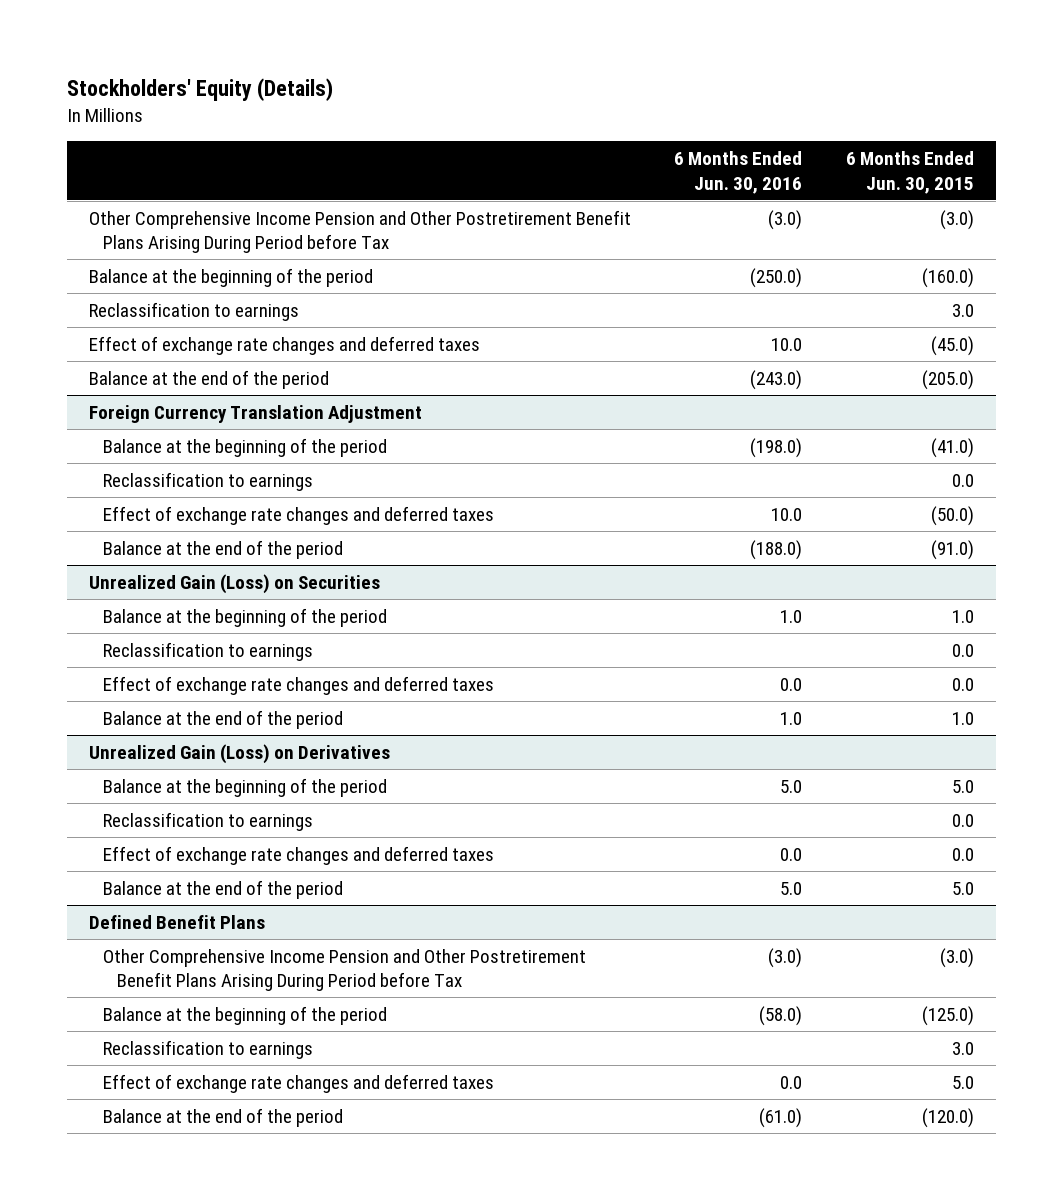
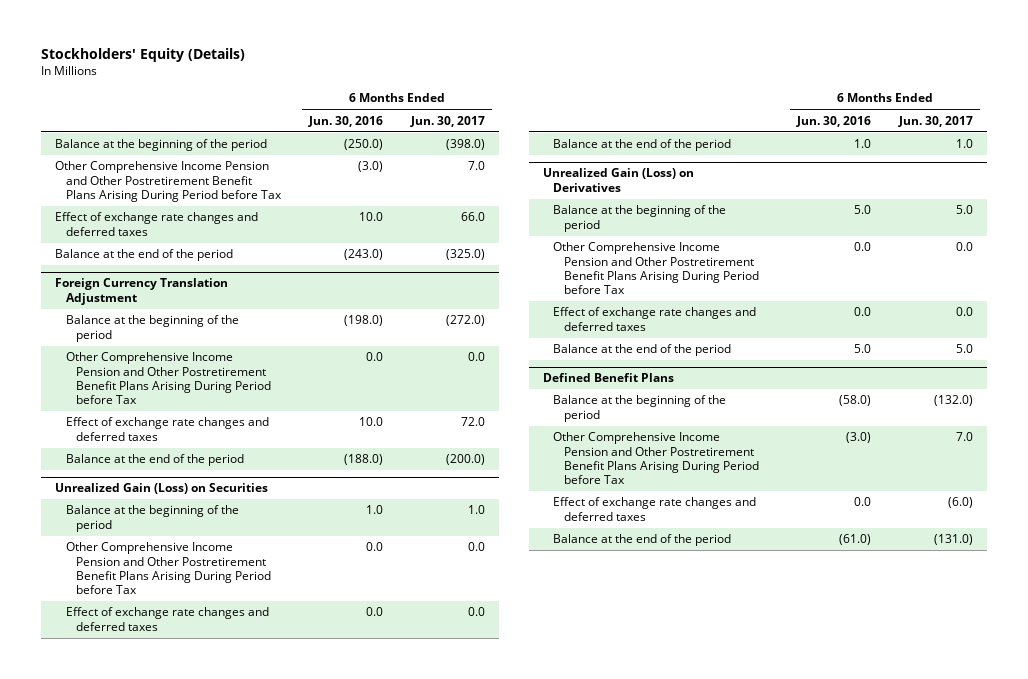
[846,150,975,194] 6 Months Ended Jun. 30, 2015 -> none
none -> [410,115,486,127] Jun. 30, 2017
[88,301,299,321] Reclassification to earnings -> none
[88,209,631,254] Other Comprehensive Income Pension and Other Postretirement Benefit Plans Arising During Period before Tax -> [55,161,282,202] Other Comprehensive Income Pension and Other Postretirement Benefit Plans Arising During Period before Tax
[102,471,313,491] Reclassification to earnings -> none
none -> [65,352,272,404] Other Comprehensive Income Pension and Other Postretirement Benefit Plans Arising During Period before Tax
[102,641,313,661] Reclassification to earnings -> none
none -> [65,542,272,594] Other Comprehensive Income Pension and Other Postretirement Benefit Plans Arising During Period before Tax
[102,811,313,831] Reclassification to earnings -> none
none -> [553,242,759,294] Other Comprehensive Income Pension and Other Postretirement Benefit Plans Arising During Period before Tax
[102,1039,313,1059] Reclassification to earnings -> none
[102,948,586,992] Other Comprehensive Income Pension and Other Postretirement Benefit Plans Arising During Period before Tax -> [553,432,759,484] Other Comprehensive Income Pension and Other Postretirement Benefit Plans Arising During Period before Tax

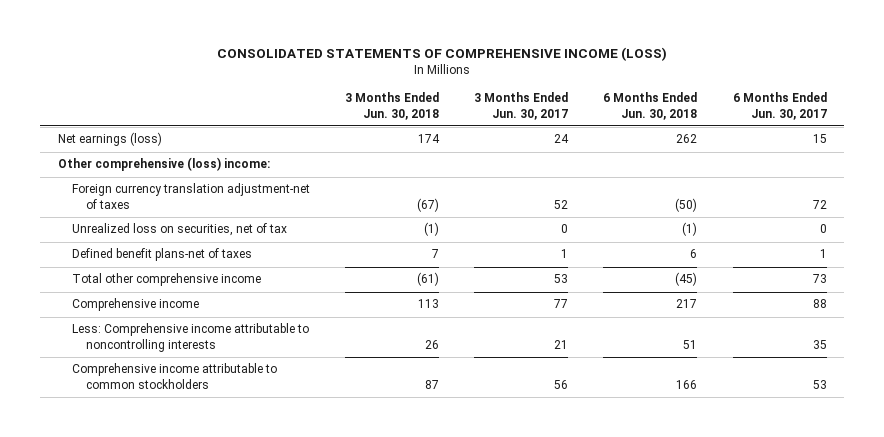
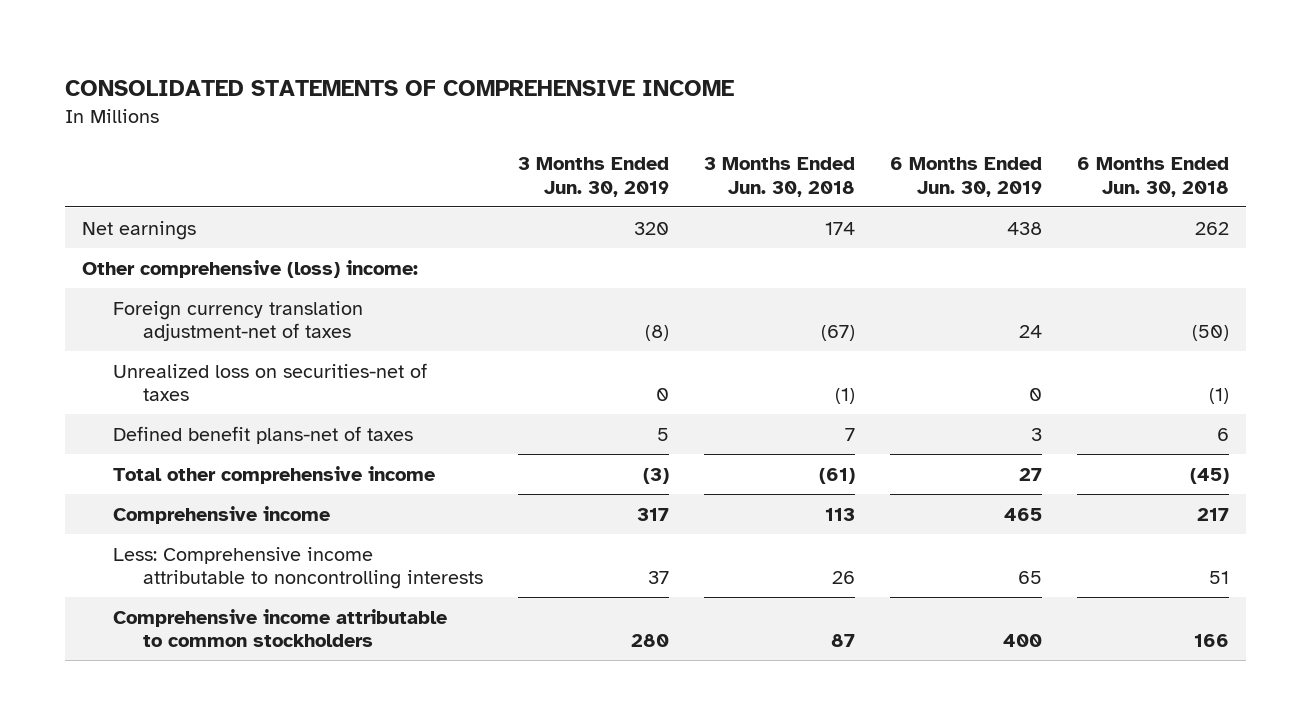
[217,47,668,62] CONSOLIDATED STATEMENTS OF COMPREHENSIVE INCOME (LOSS) -> [64,80,734,97] CONSOLIDATED STATEMENTS OF COMPREHENSIVE INCOME
[474,92,569,120] 3 Months Ended Jun. 30, 2017 -> none
[732,92,827,120] 6 Months Ended Jun. 30, 2017 -> none
none -> [518,157,670,197] 3 Months Ended Jun. 30, 2019
none -> [889,157,1042,197] 6 Months Ended Jun. 30, 2019
[57,132,162,147] Net earnings (loss) -> [82,220,197,240] Net earnings
[71,223,287,237] Unrealized loss on securities, net of tax -> [112,362,427,402] Unrealized loss on securities-net of taxes

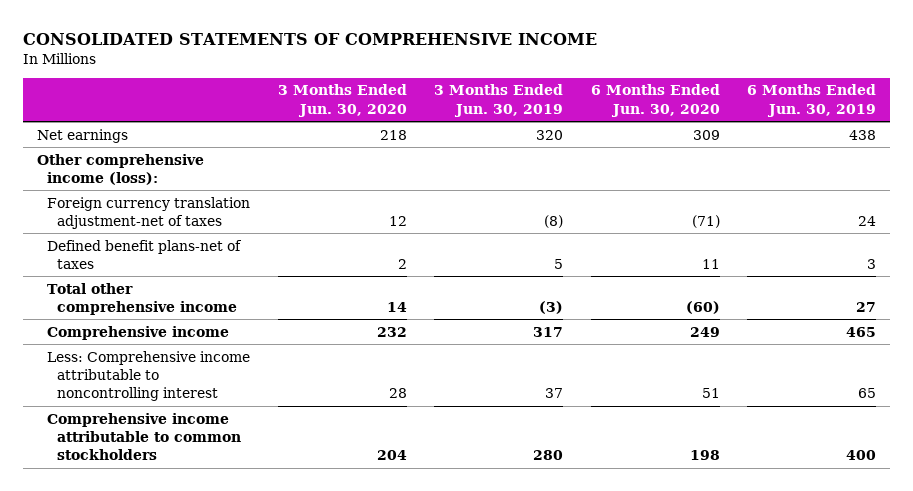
[703,157,855,197] 3 Months Ended Jun. 30, 2018 -> none
[1076,157,1229,197] 6 Months Ended Jun. 30, 2018 -> none
none -> [277,84,407,117] 3 Months Ended Jun. 30, 2020
none -> [590,84,720,117] 6 Months Ended Jun. 30, 2020
[82,259,419,278] Other comprehensive (loss) income: -> [36,153,204,185] Other comprehensive income (loss):
[112,362,427,402] Unrealized loss on securities-net of taxes -> none
[112,546,484,590] Less: Comprehensive income attributable to noncontrolling interests -> [46,350,250,402] Less: Comprehensive income attributable to noncontrolling interest

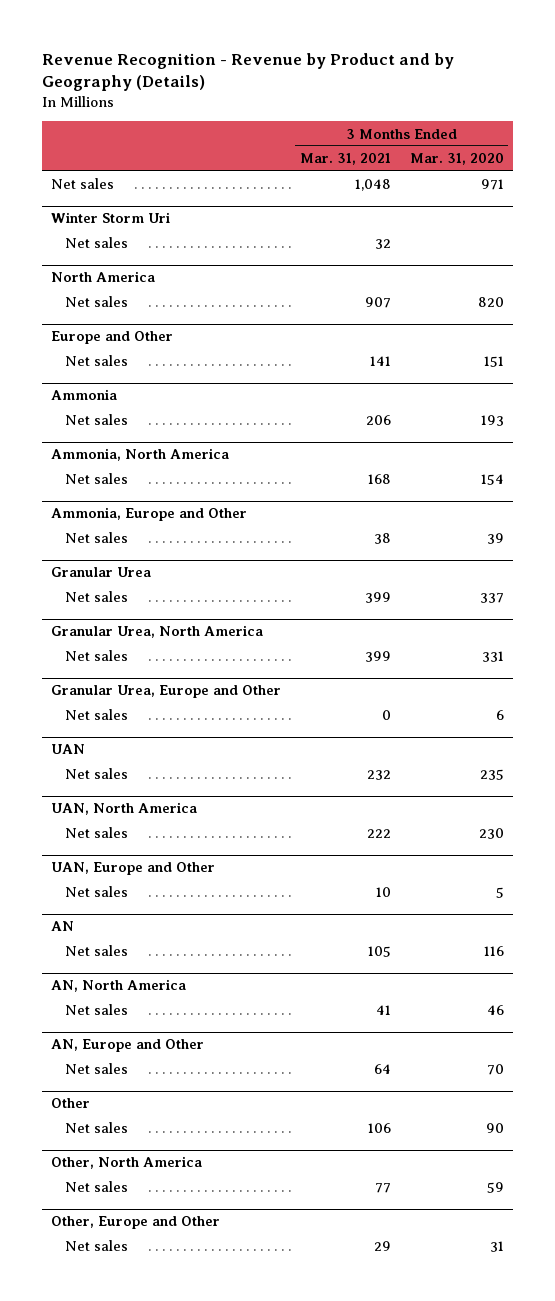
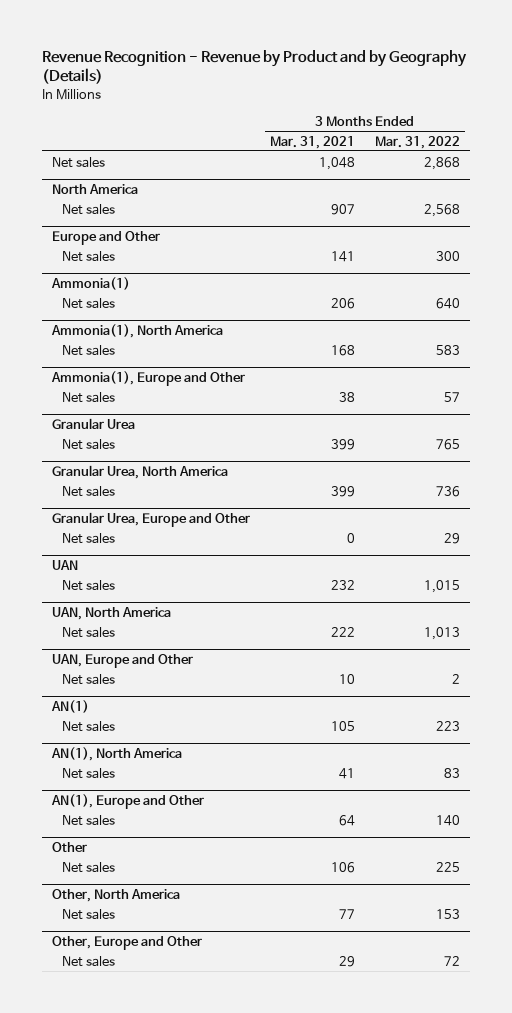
[409,153,504,166] Mar. 31, 2020 -> none
none -> [375,135,461,149] Mar. 31, 2022
[51,212,171,224] Winter Storm Uri -> none
[64,237,128,249] Net sales -> none
[51,389,118,401] Ammonia -> [50,277,130,291] Ammonia(1)
[51,448,230,462] Ammonia, North America -> [50,324,223,339] Ammonia(1), North America
[51,507,248,522] Ammonia, Europe and Other -> [50,371,245,387] Ammonia(1), Europe and Other
[51,921,75,932] AN -> [50,700,89,714] AN(1)
[51,979,187,993] AN, North America -> [50,747,182,762] AN(1), North America
[51,1039,205,1053] AN, Europe and Other -> [50,794,204,810] AN(1), Europe and Other

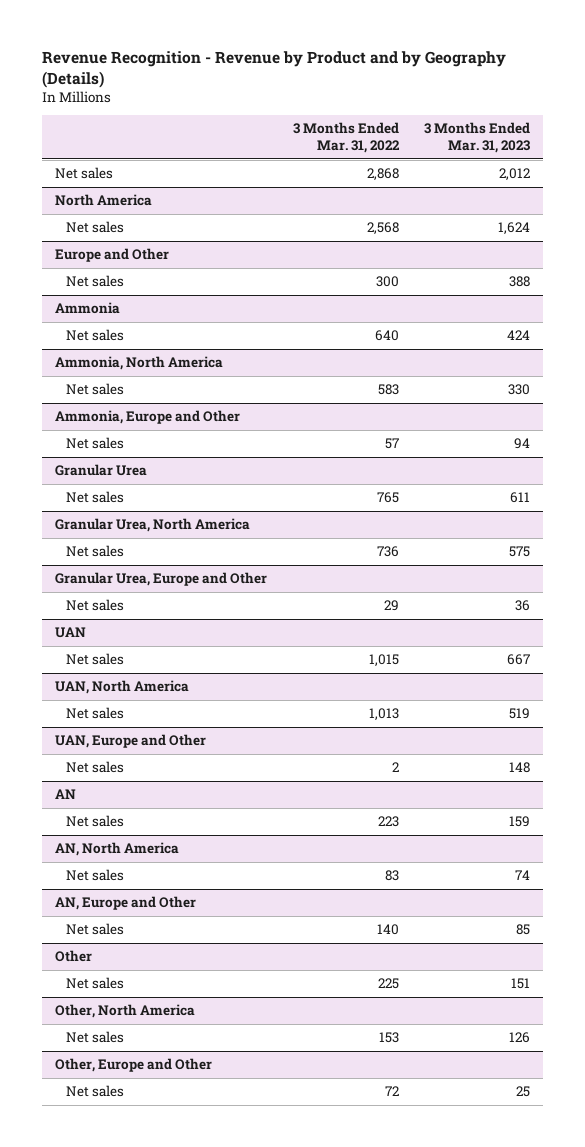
[270,135,356,149] Mar. 31, 2021 -> none
none -> [424,122,531,154] 3 Months Ended Mar. 31, 2023
[50,277,130,291] Ammonia(1) -> [54,302,120,315] Ammonia
[50,324,223,339] Ammonia(1), North America -> [54,356,223,371] Ammonia, North America
[50,371,245,387] Ammonia(1), Europe and Other -> [54,410,240,425] Ammonia, Europe and Other
[50,700,89,714] AN(1) -> [54,789,76,800] AN
[50,747,182,762] AN(1), North America -> [54,842,179,857] AN, North America
[50,794,204,810] AN(1), Europe and Other -> [54,896,196,911] AN, Europe and Other

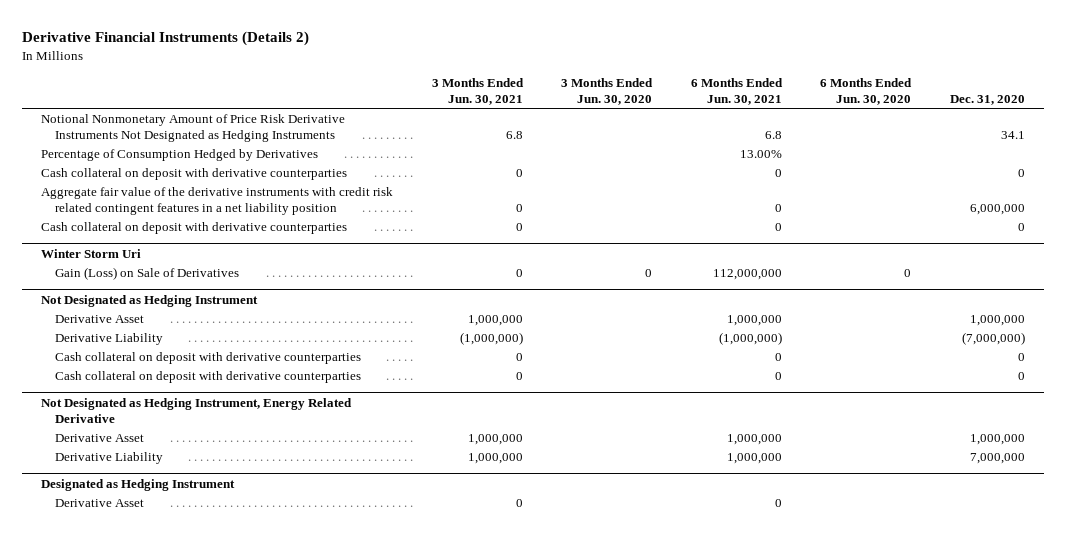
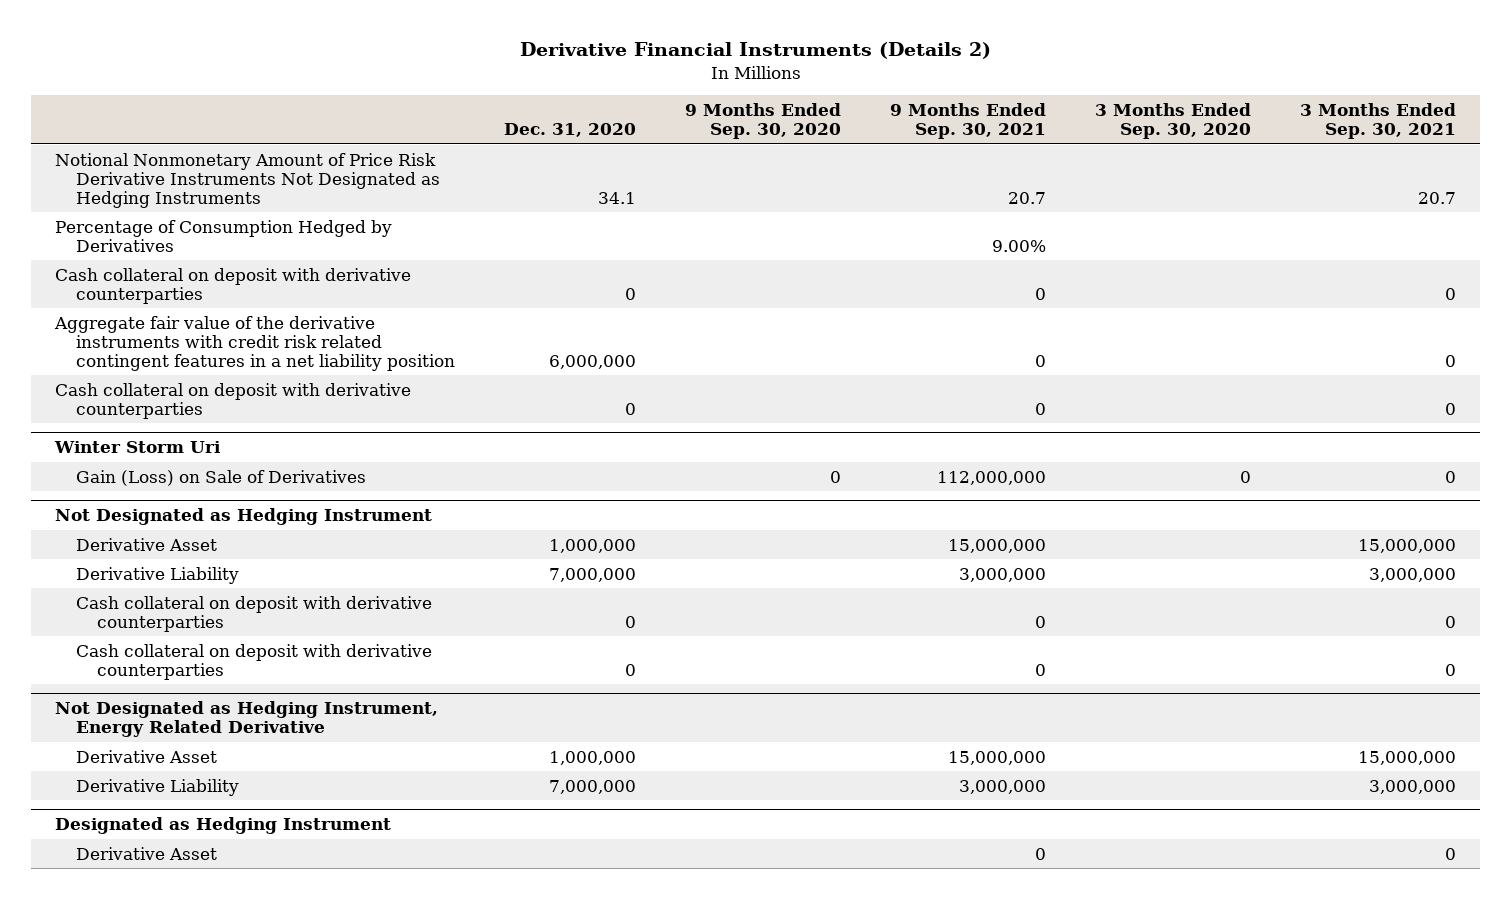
[431,77,524,105] 3 Months Ended Jun. 30, 2021 -> none
[561,77,654,105] 3 Months Ended Jun. 30, 2020 -> none
[690,77,783,105] 6 Months Ended Jun. 30, 2021 -> none
[820,77,913,105] 6 Months Ended Jun. 30, 2020 -> none
none -> [685,102,842,140] 9 Months Ended Sep. 30, 2020
none -> [890,102,1047,140] 9 Months Ended Sep. 30, 2021
none -> [1095,102,1252,140] 3 Months Ended Sep. 30, 2020
none -> [1299,102,1456,140] 3 Months Ended Sep. 30, 2021
[961,331,1025,345] (7,000,000) -> [549,567,637,582] 7,000,000

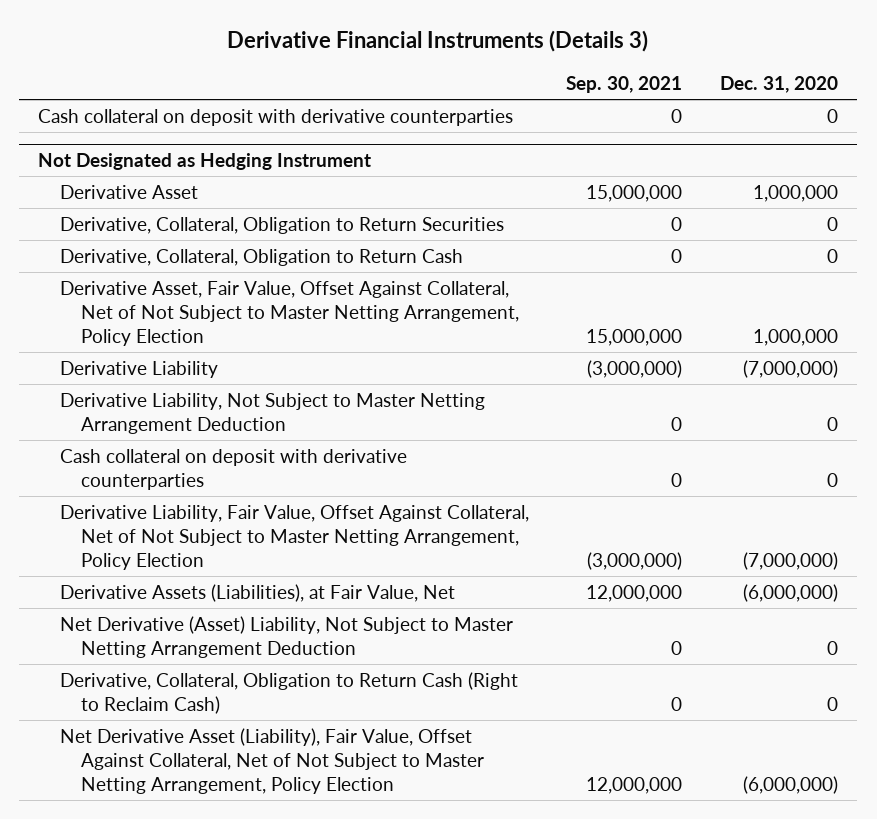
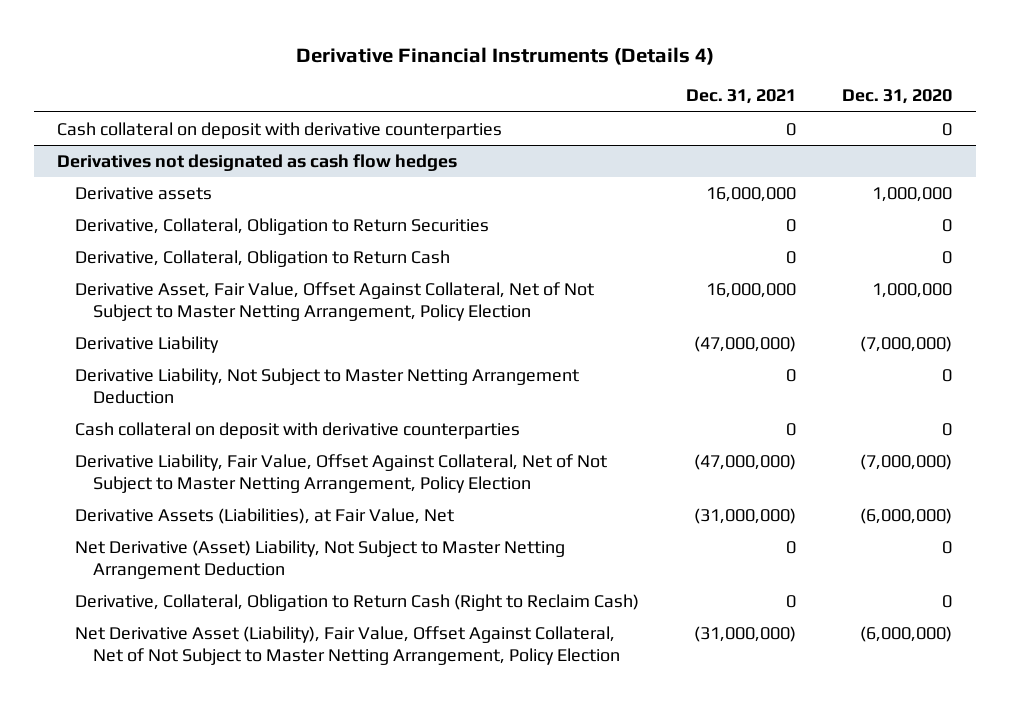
[227,30,649,53] Derivative Financial Instruments (Details 3) -> [295,46,714,65] Derivative Financial Instruments (Details 4)
[566,75,683,93] Sep. 30, 2021 -> none
none -> [685,89,796,105] Dec. 31, 2021
[38,152,372,170] Not Designated as Hedging Instrument -> [57,153,458,171] Derivatives not designated as cash flow hedges
[59,184,198,199] Derivative Asset -> [74,186,212,200] Derivative assets

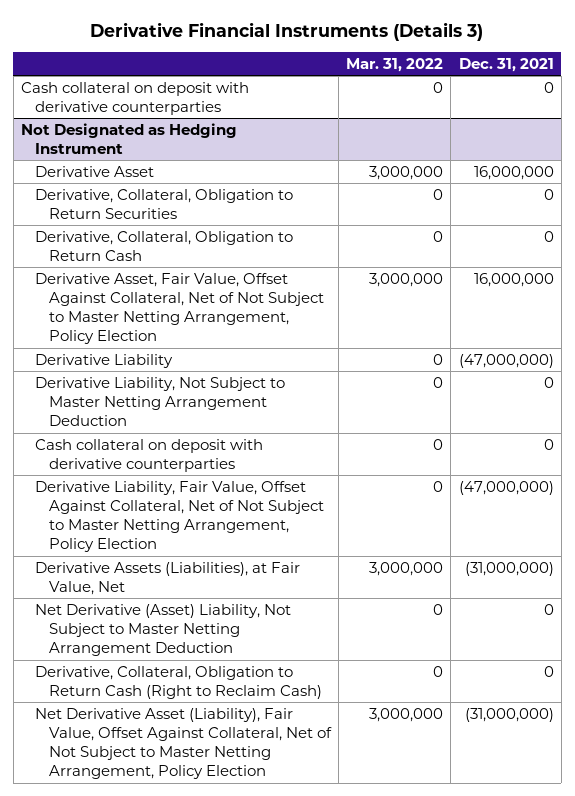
[295,46,714,65] Derivative Financial Instruments (Details 4) -> [90,21,484,41] Derivative Financial Instruments (Details 3)
[842,89,953,105] Dec. 31, 2020 -> none
none -> [346,57,444,72] Mar. 31, 2022
[57,153,458,171] Derivatives not designated as cash flow hedges -> [21,122,238,155] Not Designated as Hedging Instrument
[74,186,212,200] Derivative assets -> [34,165,154,177] Derivative Asset

